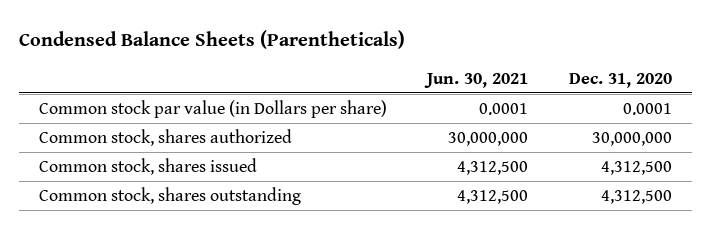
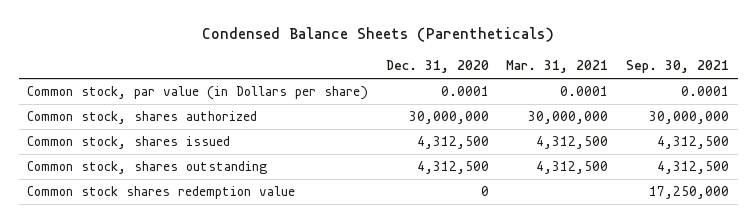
[424,72,529,88] Jun. 30, 2021 -> none
none -> [506,60,609,74] Mar. 31, 2021
none -> [625,60,729,74] Sep. 30, 2021
[39,99,388,118] Common stock par value (in Dollars per share) -> [27,86,369,101] Common stock, par value (in Dollars per share)
none -> [27,186,296,200] Common stock shares redemption value

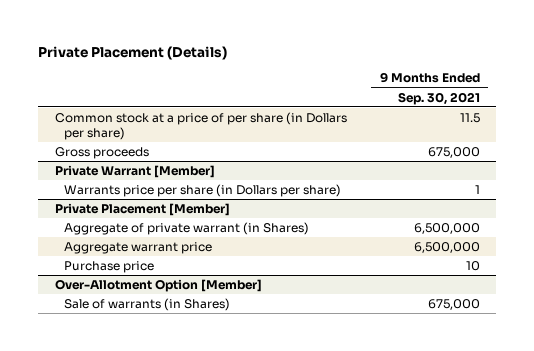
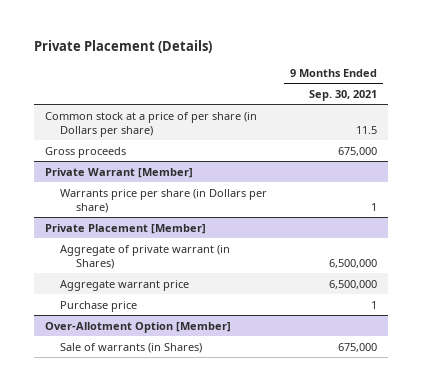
[465,260,480,271] 10 -> [371,300,378,309] 1

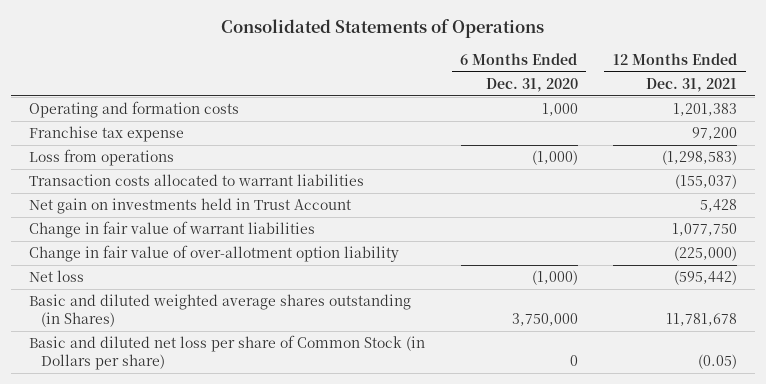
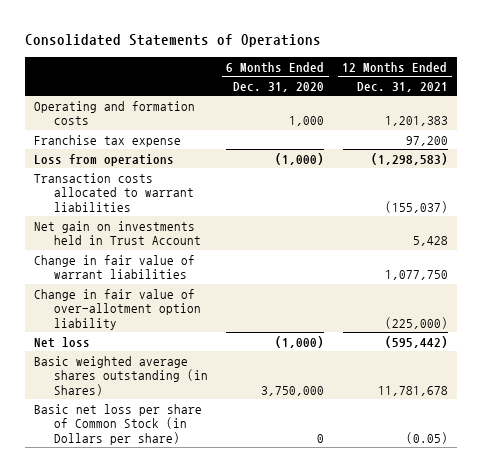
[29,294,412,328] Basic and diluted weighted average shares outstanding (in Shares) -> [33,355,208,396] Basic weighted average shares outstanding (in Shares)
[29,335,426,371] Basic and diluted net loss per share of Common Stock (in Dollars per share) -> [33,403,202,445] Basic net loss per share of Common Stock (in Dollars per share)

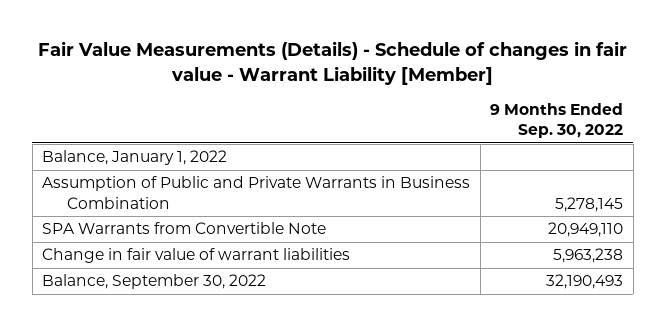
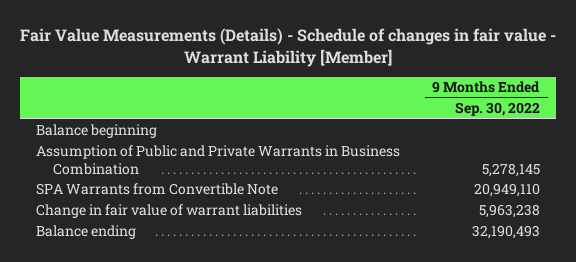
[42,150,228,166] Balance, January 1, 2022 -> [35,124,157,139] Balance beginning
[42,274,267,290] Balance, September 30, 2022 -> [35,225,136,240] Balance ending

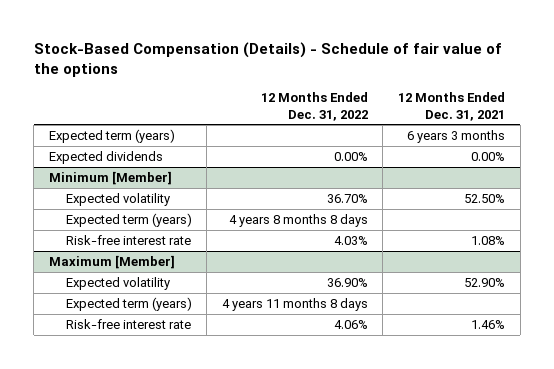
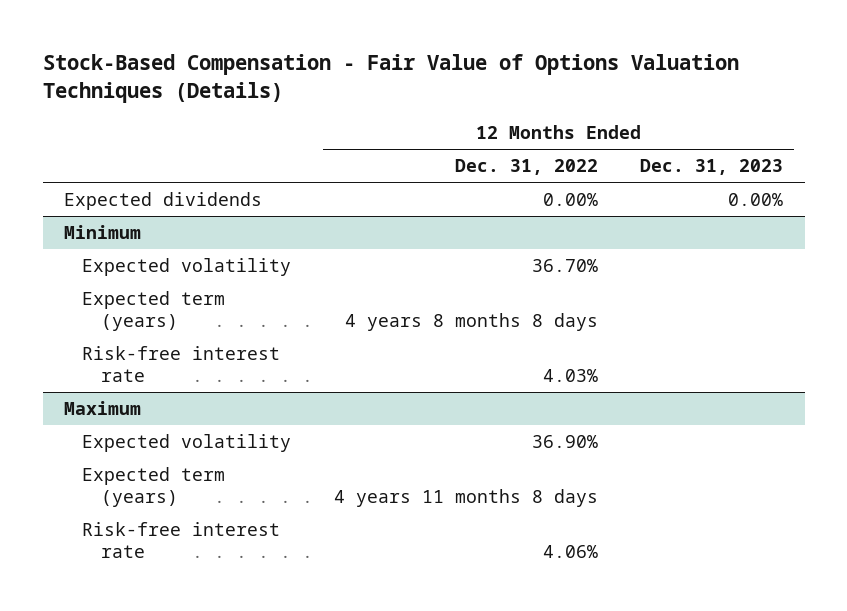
[33,41,502,78] Stock-Based Compensation (Details) - Schedule of fair value of the options -> [42,54,739,103] Stock-Based Compensation - Fair Value of Options Valuation Techniques (Details)
[397,92,505,121] 12 Months Ended Dec. 31, 2021 -> none
none -> [640,159,784,176] Dec. 31, 2023
[48,128,175,143] Expected term (years) -> none
[48,170,172,185] Minimum [Member] -> [63,225,141,240] Minimum
[48,254,175,269] Maximum [Member] -> [63,401,141,416] Maximum

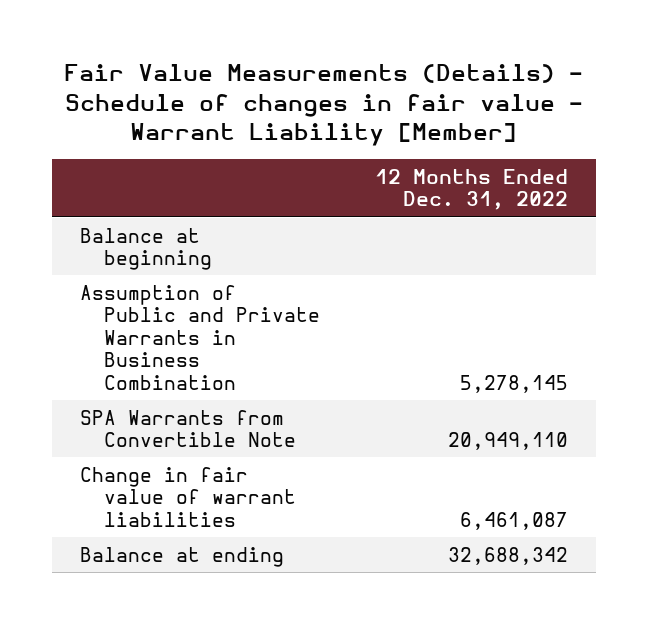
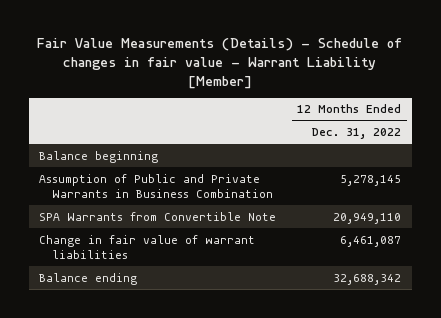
[79,227,212,271] Balance at beginning -> [39,150,159,163] Balance beginning
[79,546,284,567] Balance at ending -> [39,272,138,285] Balance ending

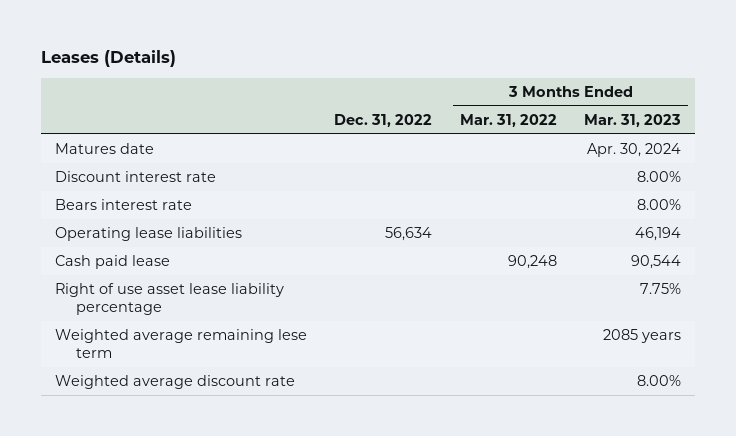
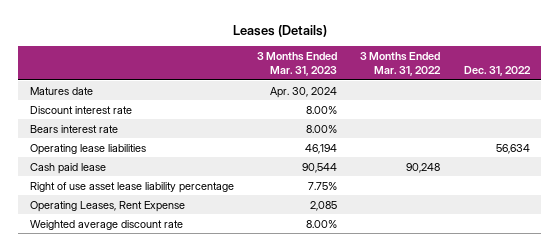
[54,329,307,359] Weighted average remaining lese term -> none
none -> [29,200,185,212] Operating Leases, Rent Expense

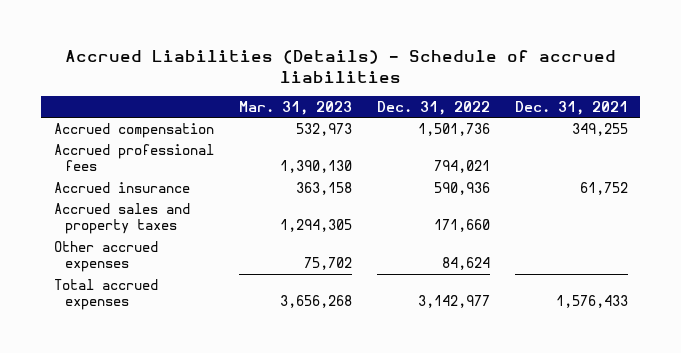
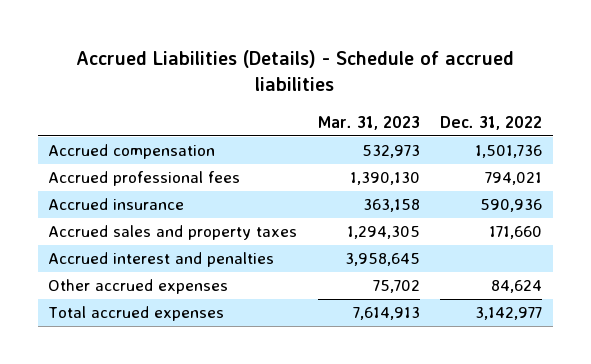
[514,100,628,115] Dec. 31, 2021 -> none
none -> [48,252,275,268] Accrued interest and penalties
[279,295,352,309] 3,656,268 -> [352,307,420,321] 7,614,913

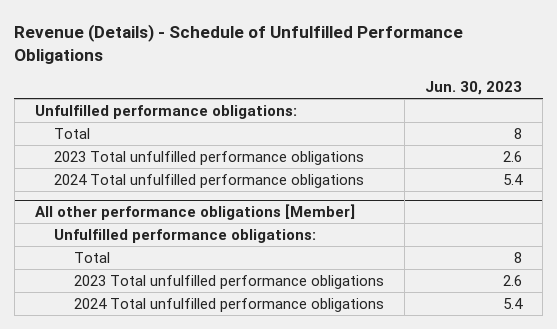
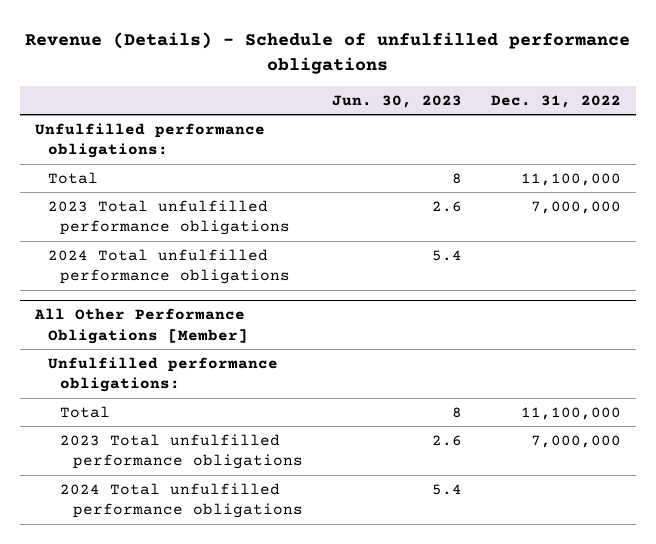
[14,23,464,64] Revenue (Details) - Schedule of Unfulfilled Performance Obligations -> [25,32,631,74] Revenue (Details) - Schedule of unfulfilled performance obligations
none -> [491,94,622,108] Dec. 31, 2022
[35,203,356,220] All other performance obligations [Member] -> [33,308,248,344] All Other Performance Obligations [Member]

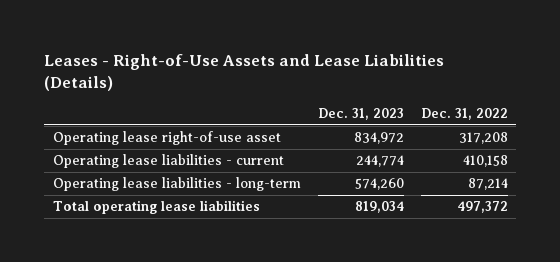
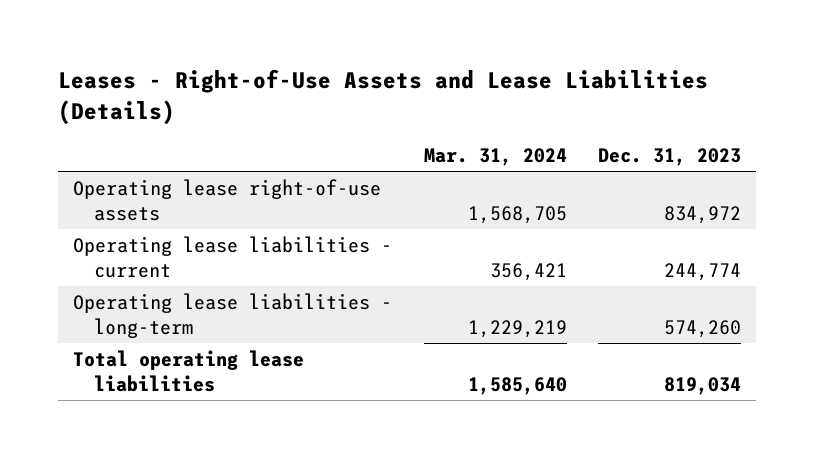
[420,108,508,121] Dec. 31, 2022 -> none
none -> [423,147,567,166] Mar. 31, 2024
[52,131,281,146] Operating lease right-of-use asset -> [73,179,382,221] Operating lease right-of-use assets

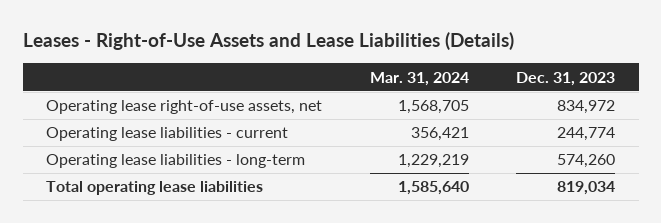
[73,179,382,221] Operating lease right-of-use assets -> [46,100,323,115] Operating lease right-of-use assets, net

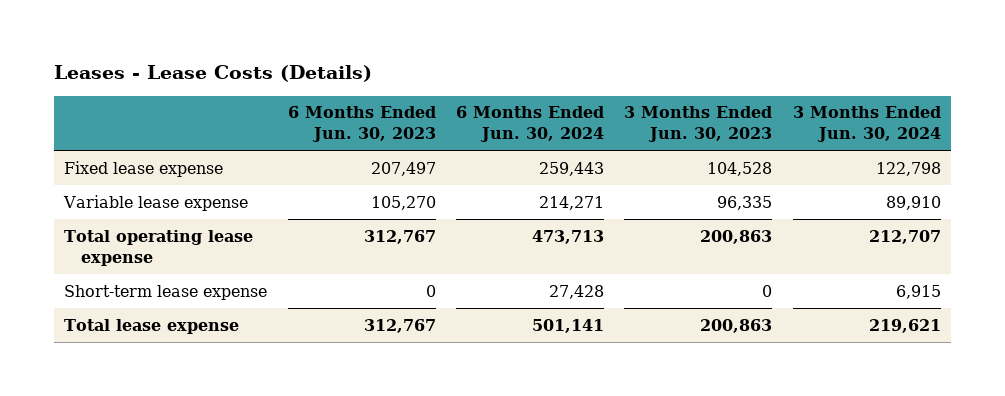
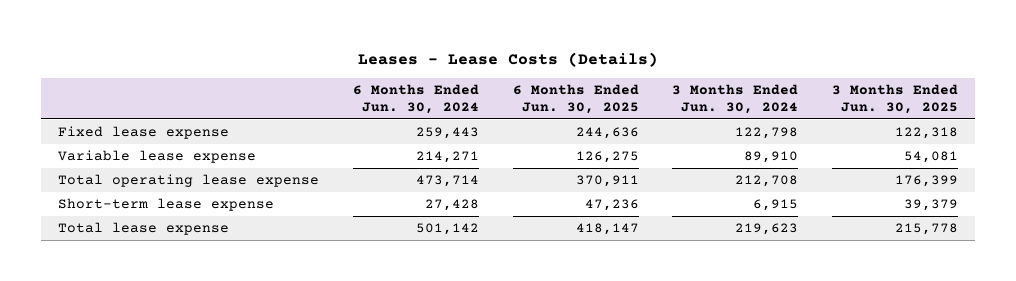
[287,106,436,143] 6 Months Ended Jun. 30, 2023 -> none
[624,106,773,143] 3 Months Ended Jun. 30, 2023 -> none
none -> [512,83,639,114] 6 Months Ended Jun. 30, 2025
none -> [832,83,959,114] 3 Months Ended Jun. 30, 2025
[531,229,604,244] 473,713 -> [415,174,479,187] 473,714
[868,229,941,244] 212,707 -> [735,174,799,187] 212,708
[531,318,604,333] 501,141 -> [415,222,479,235] 501,142
[868,318,941,333] 219,621 -> [735,222,799,235] 219,623

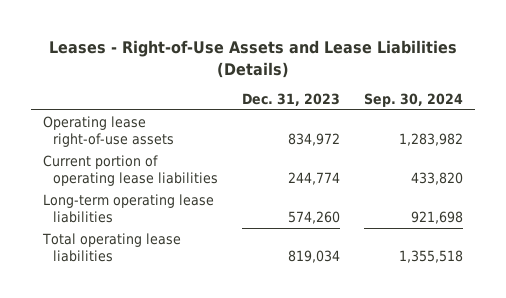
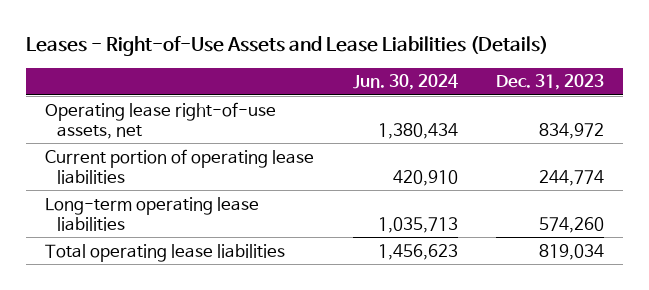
[364,93,464,108] Sep. 30, 2024 -> none
none -> [352,74,458,91] Jun. 30, 2024
[43,115,175,148] Operating lease right-of-use assets -> [45,101,277,139] Operating lease right-of-use assets, net

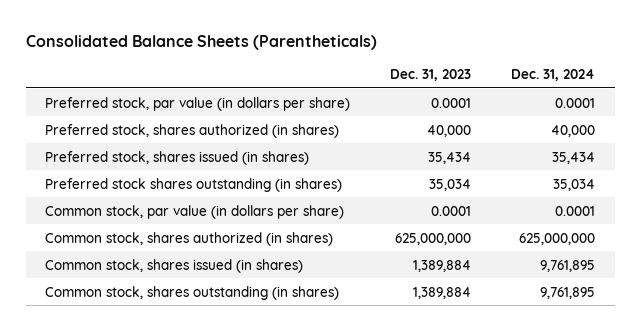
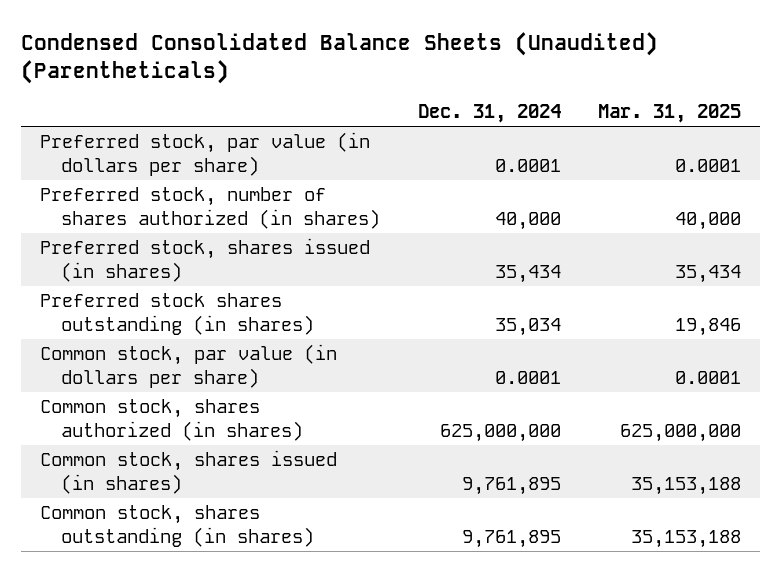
[25,34,377,50] Consolidated Balance Sheets (Parentheticals) -> [21,31,659,85] Condensed Consolidated Balance Sheets (Unaudited) (Parentheticals)
[390,69,472,82] Dec. 31, 2023 -> none
none -> [598,103,742,123] Mar. 31, 2025
[45,123,340,138] Preferred stock, shares authorized (in shares) -> [40,187,380,229] Preferred stock, number of shares authorized (in shares)

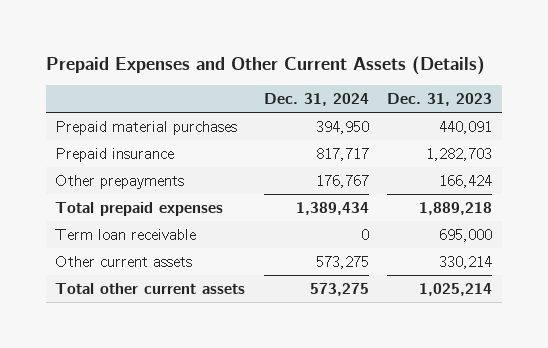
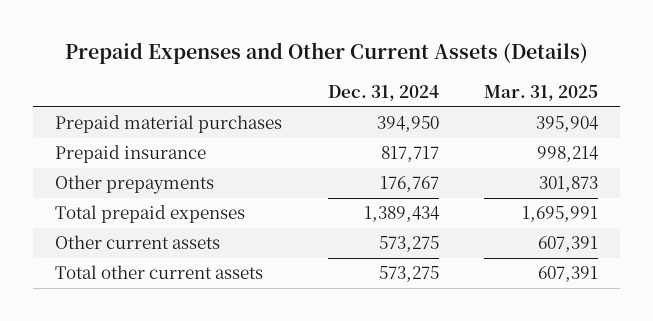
[387,93,493,107] Dec. 31, 2023 -> none
none -> [483,84,598,101] Mar. 31, 2025
[55,228,197,240] Term loan receivable -> none

